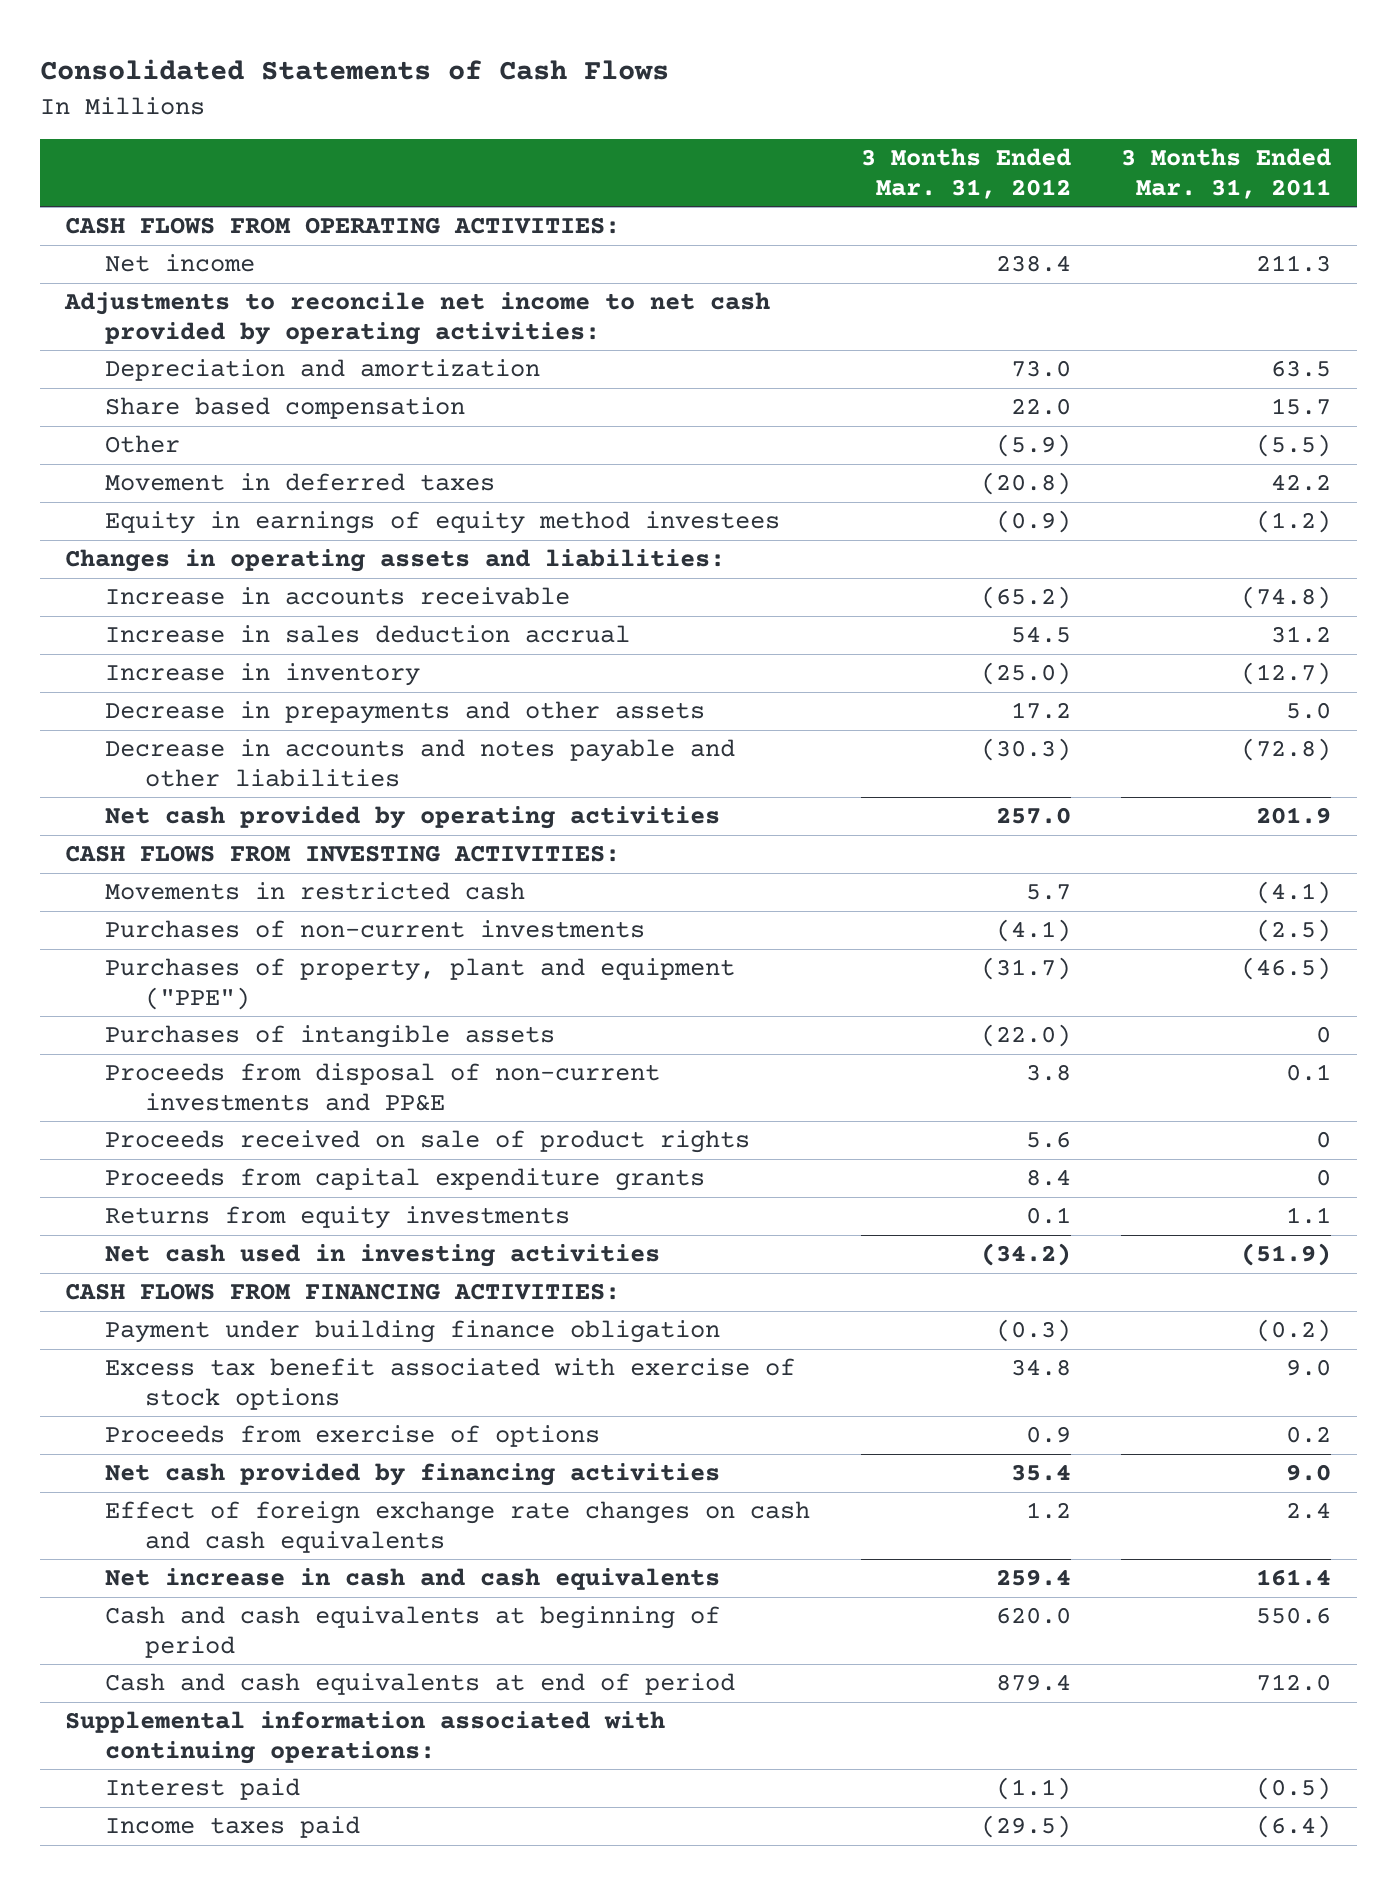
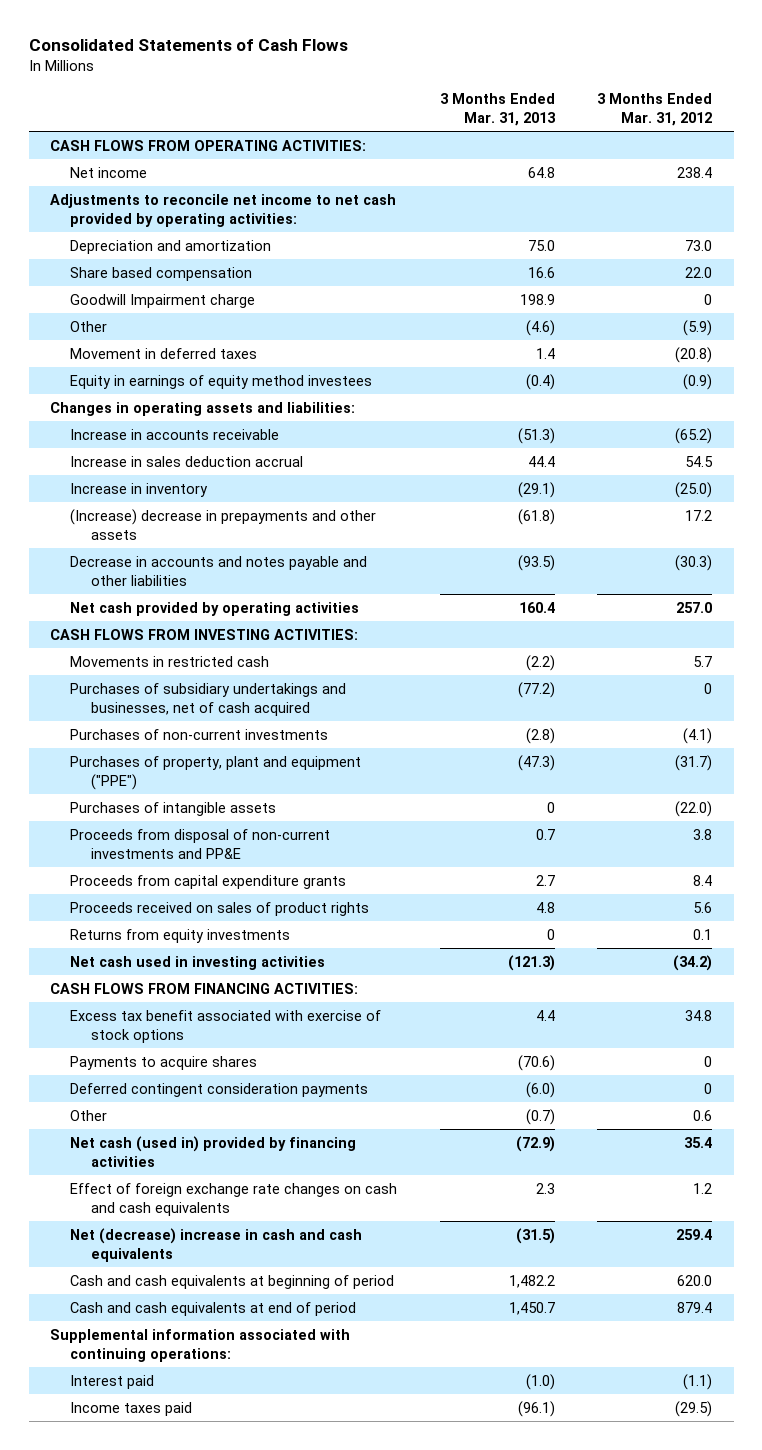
[1121,147,1332,199] 3 Months Ended Mar. 31, 2011 -> none
none -> [439,93,556,127] 3 Months Ended Mar. 31, 2013
none -> [70,293,256,308] Goodwill Impairment charge
[105,701,706,725] Decrease in prepayments and other assets -> [70,508,377,540] (Increase) decrease in prepayments and other assets
none -> [70,682,347,716] Purchases of subsidiary undertakings and businesses, net of cash acquired
[105,1130,751,1154] Proceeds received on sale of product rights -> none
none -> [70,901,370,916] Proceeds received on sales of product rights
[105,1320,721,1344] Payment under building finance obligation -> none
[105,1425,601,1448] Proceeds from exercise of options -> none
none -> [70,1055,258,1070] Payments to acquire shares
none -> [70,1082,369,1097] Deferred contingent consideration payments
none -> [70,1109,108,1121] Other
[105,1463,721,1487] Net cash provided by financing activities -> [70,1135,357,1167] Net cash (used in) provided by financing activities
[105,1568,721,1591] Net increase in cash and cash equivalents -> [70,1227,363,1262] Net (decrease) increase in cash and cash equivalents

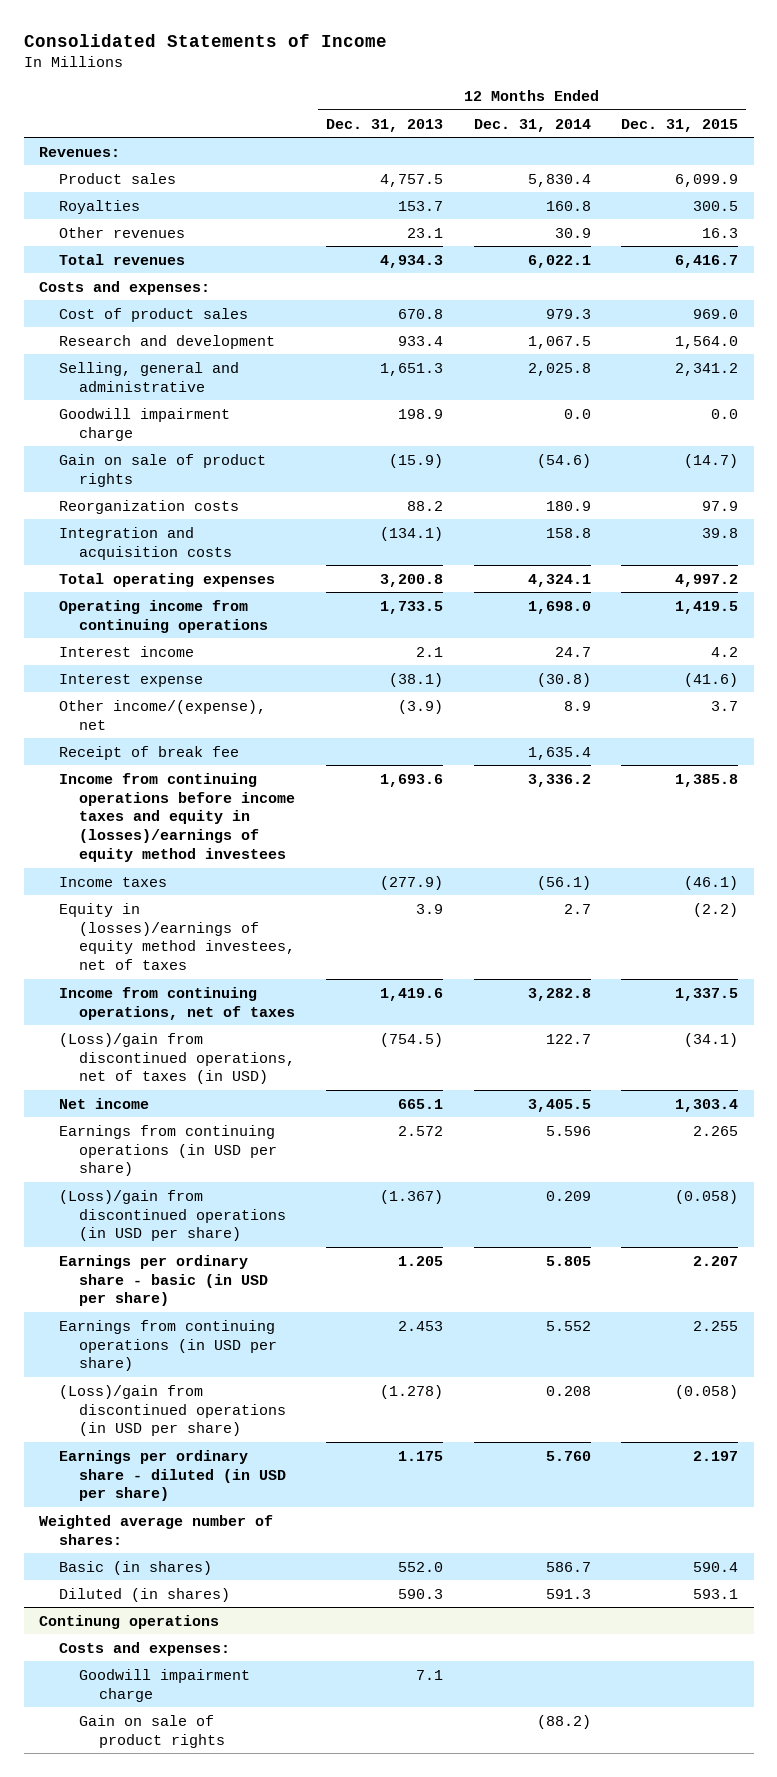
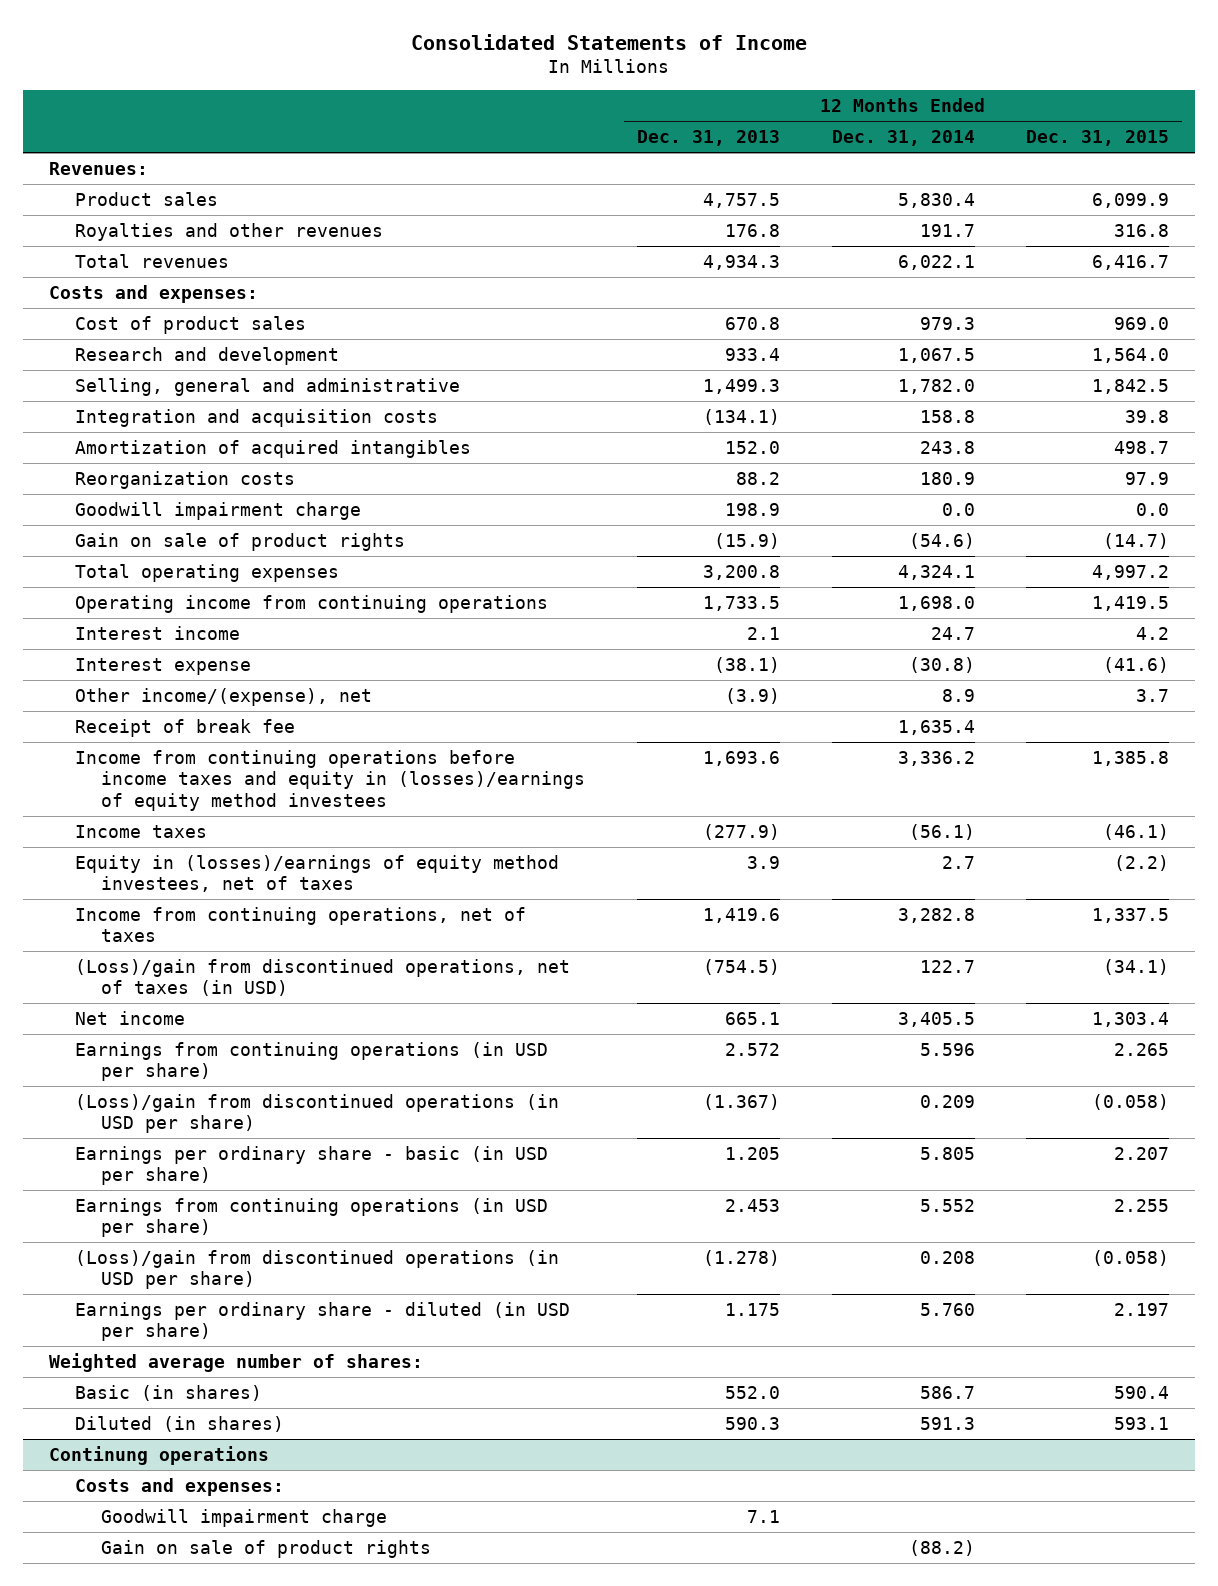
[59,226,186,238] Other revenues -> none
[59,199,141,214] Royalties -> [75,222,384,241] Royalties and other revenues
[397,200,443,211] 153.7 -> [724,223,780,237] 176.8
[545,200,591,211] 160.8 -> [919,223,975,237] 191.7
[693,200,739,211] 300.5 -> [1114,223,1170,237] 316.8
[379,362,443,376] 1,651.3 -> [702,378,780,394] 1,499.3
[527,362,591,376] 2,025.8 -> [897,378,975,394] 1,782.0
[675,362,739,376] 2,341.2 -> [1092,378,1170,394] 1,842.5
[59,526,233,560] Integration and acquisition costs -> [75,408,439,427] Integration and acquisition costs
none -> [75,439,472,458] Amortization of acquired intangibles
[59,499,240,514] Reorganization costs -> [75,470,296,489] Reorganization costs

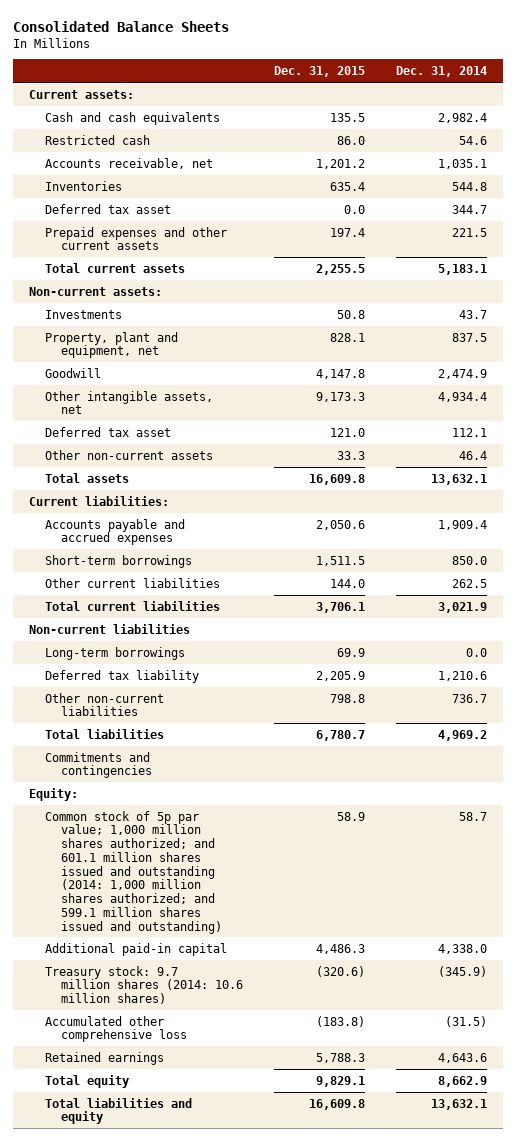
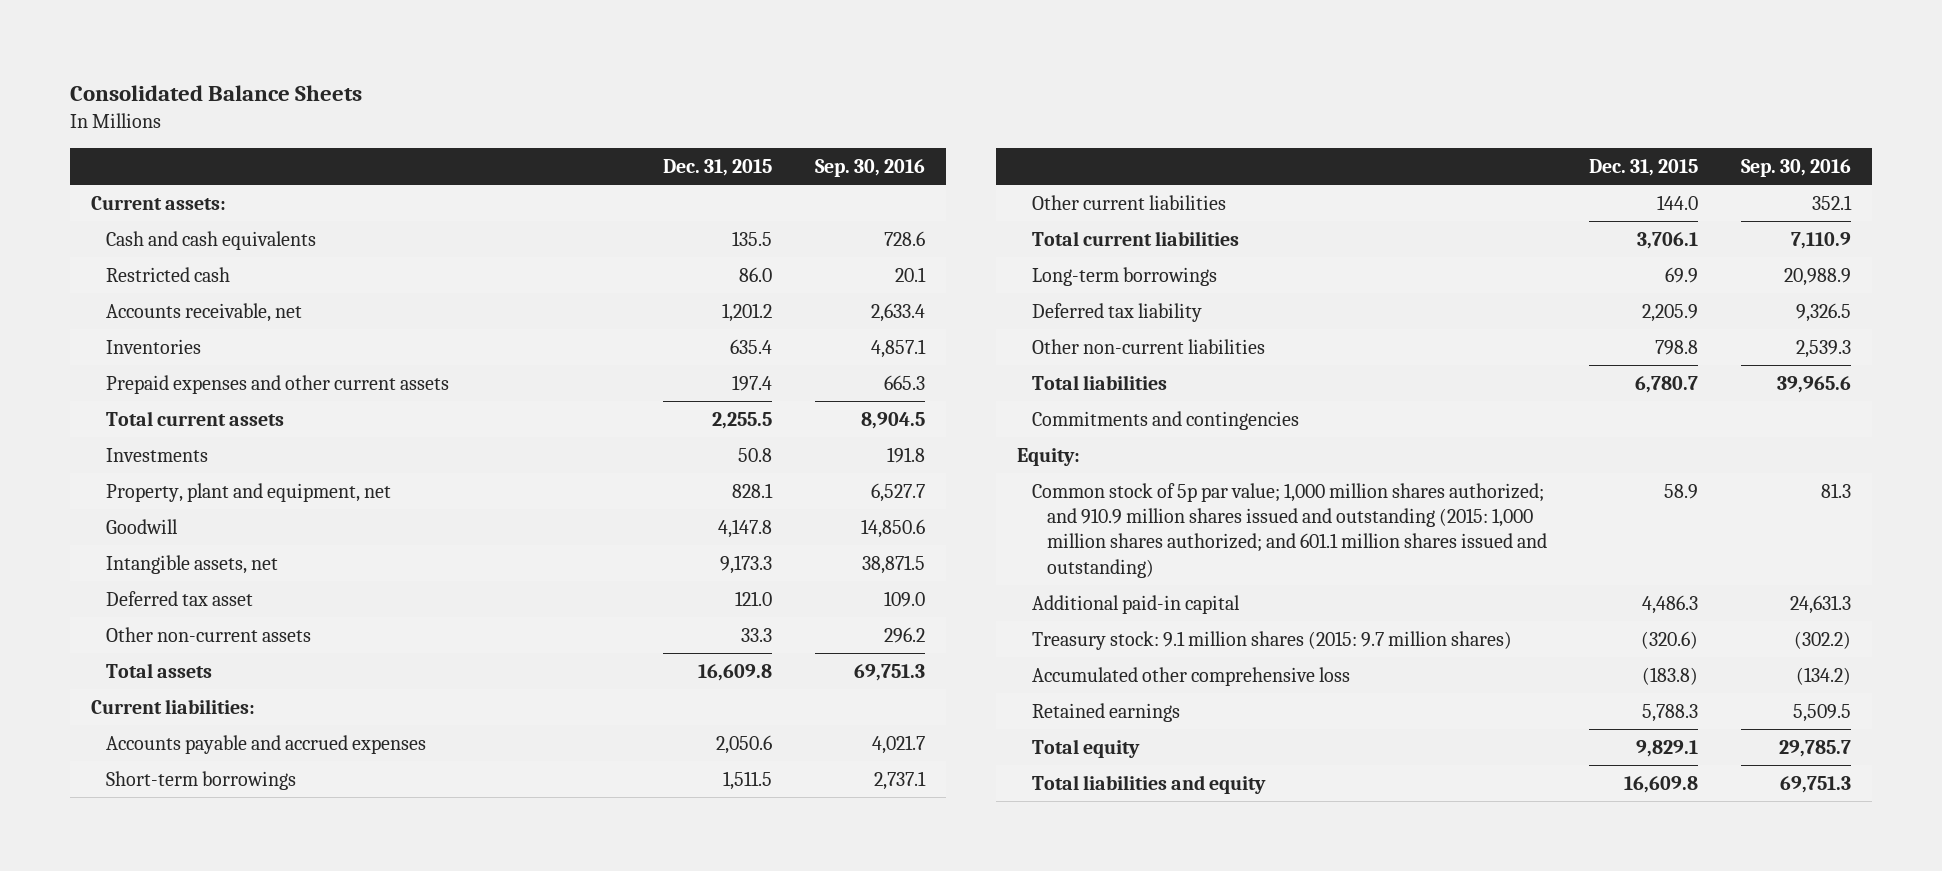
[396,66,488,78] Dec. 31, 2014 -> none
none -> [814,158,925,177] Sep. 30, 2016
[44,203,171,214] Deferred tax asset -> none
[28,286,162,296] Non-current assets: -> none
[44,390,213,415] Other intangible assets, net -> [105,554,278,574] Intangible assets, net
[28,623,190,634] Non-current liabilities -> none
[44,810,222,934] Common stock of 5p par value; 1,000 million shares authorized; and 601.1 million shares issued and outstanding (2014: 1,000 million shares authorized; and 599.1 million shares issued and outstanding) -> [1032,482,1548,578] Common stock of 5p par value; 1,000 million shares authorized; and 910.9 million shares issued and outstanding (2015: 1,000 million shares authorized; and 601.1 million shares issued and outstanding)
[44,965,243,1005] Treasury stock: 9.7 million shares (2014: 10.6 million shares) -> [1032,630,1513,650] Treasury stock: 9.1 million shares (2015: 9.7 million shares)

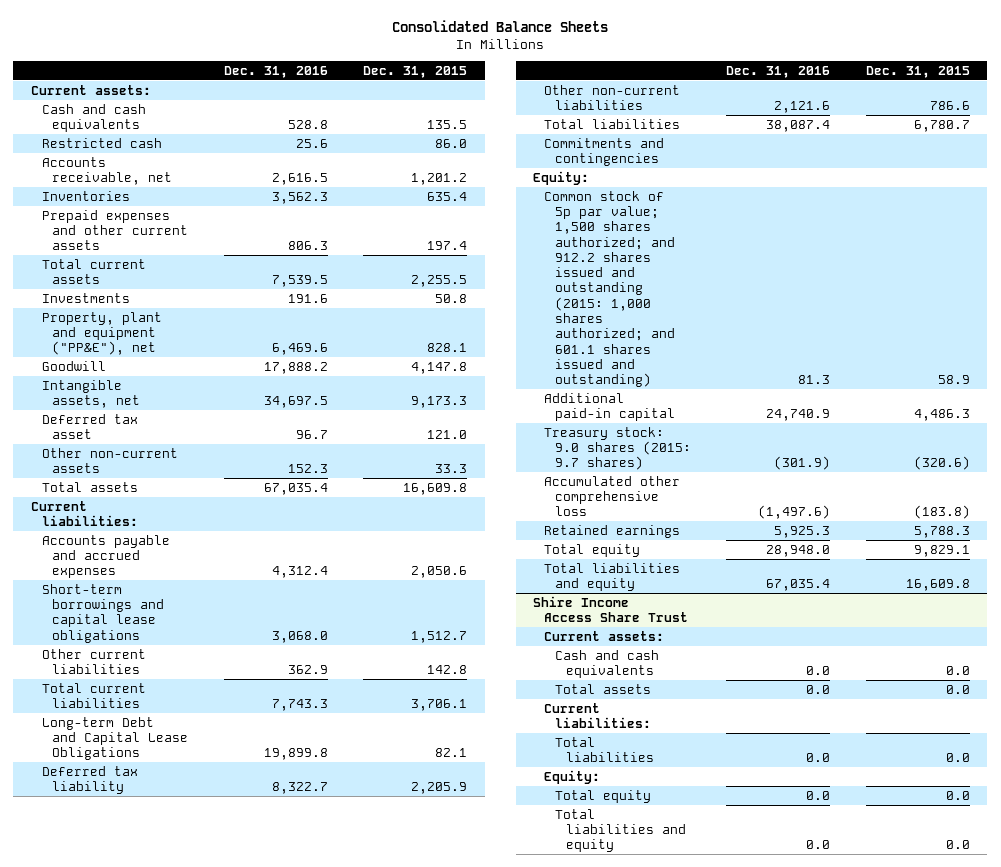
[814,158,925,177] Sep. 30, 2016 -> none
none -> [223,65,328,78] Dec. 31, 2016
[105,482,391,502] Property, plant and equipment, net -> [41,311,162,356] Property, plant and equipment ("PP&E"), net
[105,770,296,790] Short-term borrowings -> [41,583,165,643] Short-term borrowings and capital lease obligations
[723,770,773,790] 1,511.5 -> [411,630,468,643] 1,512.7
[1657,194,1699,210] 144.0 -> [427,664,468,674] 142.8
[1032,266,1218,286] Long-term borrowings -> none
none -> [41,716,189,761] Long-term Debt and Capital Lease Obligations
[1655,339,1699,355] 798.8 -> [929,100,970,110] 786.6
[1032,482,1548,578] Common stock of 5p par value; 1,000 million shares authorized; and 910.9 million shares issued and outstanding (2015: 1,000 million shares authorized; and 601.1 million shares issued and outstanding) -> [544,190,675,388] Common stock of 5p par value; 1,500 shares authorized; and 912.2 shares issued and outstanding (2015: 1,000 shares authorized; and 601.1 shares issued and outstanding)
[1032,630,1513,650] Treasury stock: 9.1 million shares (2015: 9.7 million shares) -> [544,426,691,471] Treasury stock: 9.0 shares (2015: 9.7 shares)
none -> [533,595,689,622] Shire Income Access Share Trust
none -> [544,630,665,641] Current assets:
none -> [554,649,659,678] Cash and cash equivalents
none -> [554,683,651,694] Total assets
none -> [544,702,651,728] Current liabilities:
none -> [554,736,654,762] Total liabilities
none -> [544,769,601,784] Equity:
none -> [554,789,651,803] Total equity
none -> [554,808,686,853] Total liabilities and equity

